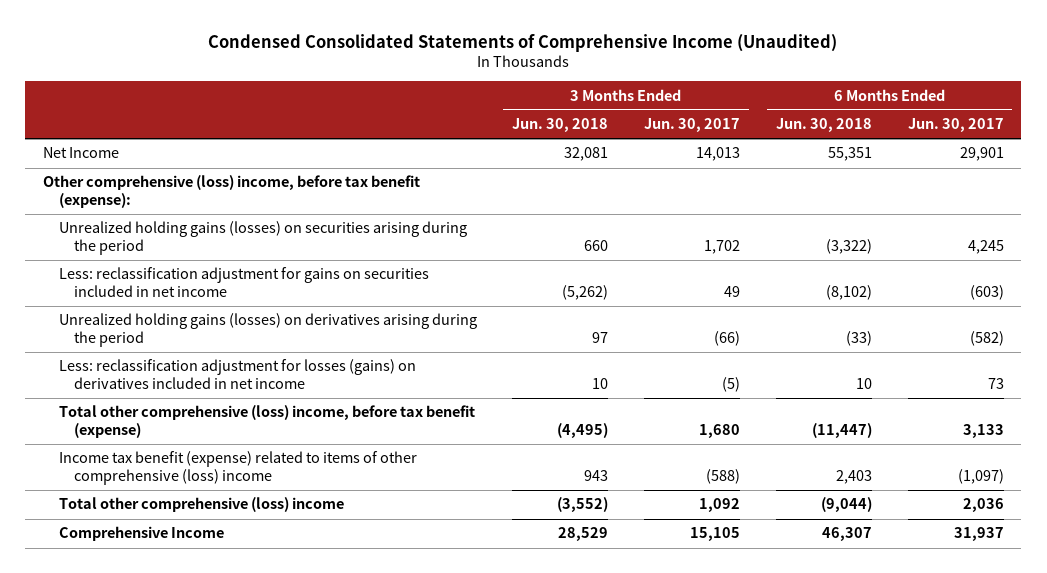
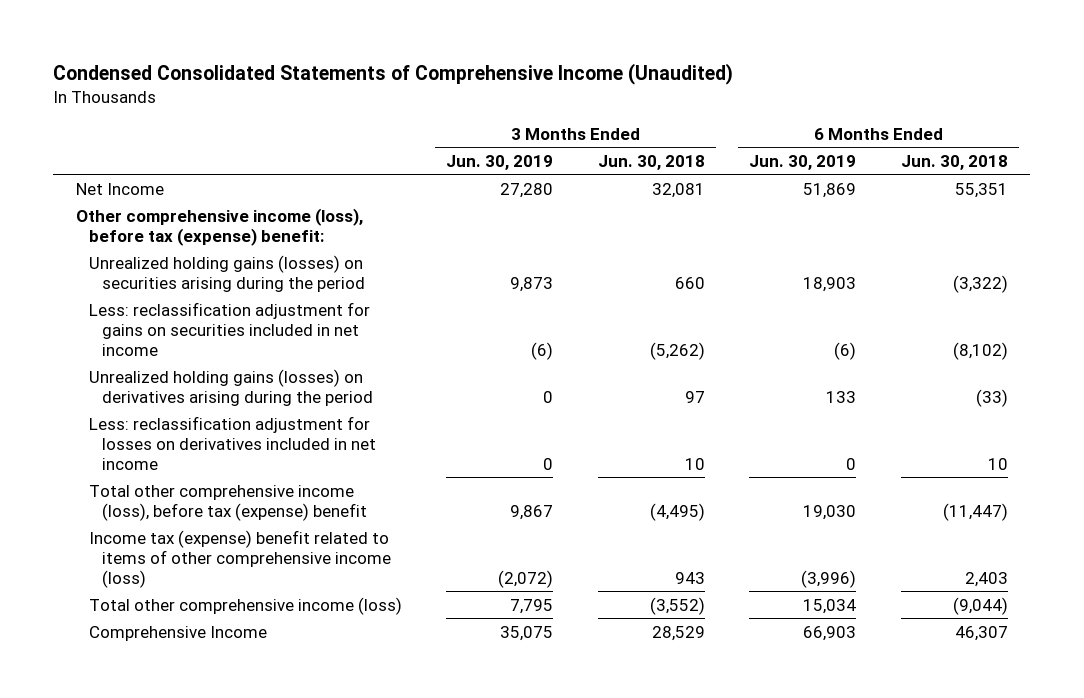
[644,118,741,133] Jun. 30, 2017 -> none
[907,118,1004,133] Jun. 30, 2017 -> none
none -> [446,154,554,170] Jun. 30, 2019
none -> [749,154,857,170] Jun. 30, 2019
[43,175,421,208] Other comprehensive (loss) income, before tax benefit (expense): -> [75,207,363,246] Other comprehensive income (loss), before tax (expense) benefit:
[58,359,416,389] Less: reclassification adjustment for losses (gains) on derivatives included in net income -> [88,415,376,470] Less: reclassification adjustment for losses on derivatives included in net income
[58,405,475,438] Total other comprehensive (loss) income, before tax benefit (expense) -> [88,484,367,521] Total other comprehensive income (loss), before tax (expense) benefit
[58,451,417,485] Income tax benefit (expense) related to items of other comprehensive (loss) income -> [88,529,391,588] Income tax (expense) benefit related to items of other comprehensive income (loss)
[58,497,344,513] Total other comprehensive (loss) income -> [88,596,402,615] Total other comprehensive income (loss)

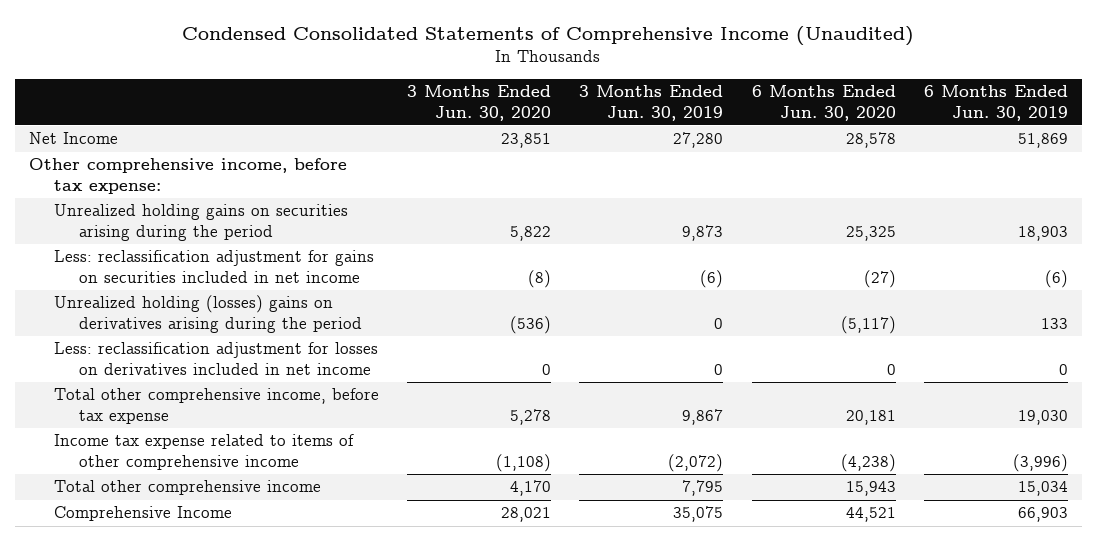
[597,154,705,170] Jun. 30, 2018 -> none
[901,154,1009,170] Jun. 30, 2018 -> none
none -> [407,85,552,121] 3 Months Ended Jun. 30, 2020
none -> [751,85,896,121] 6 Months Ended Jun. 30, 2020
[75,207,363,246] Other comprehensive income (loss), before tax (expense) benefit: -> [28,158,347,195] Other comprehensive income, before tax expense:
[88,254,365,292] Unrealized holding gains (losses) on securities arising during the period -> [53,204,348,242] Unrealized holding gains on securities arising during the period
[88,368,373,406] Unrealized holding gains (losses) on derivatives arising during the period -> [53,295,362,334] Unrealized holding (losses) gains on derivatives arising during the period
[88,484,367,521] Total other comprehensive income (loss), before tax (expense) benefit -> [53,388,379,425] Total other comprehensive income, before tax expense
[88,529,391,588] Income tax (expense) benefit related to items of other comprehensive income (loss) -> [53,434,354,471] Income tax expense related to items of other comprehensive income
[88,596,402,615] Total other comprehensive income (loss) -> [53,480,321,496] Total other comprehensive income

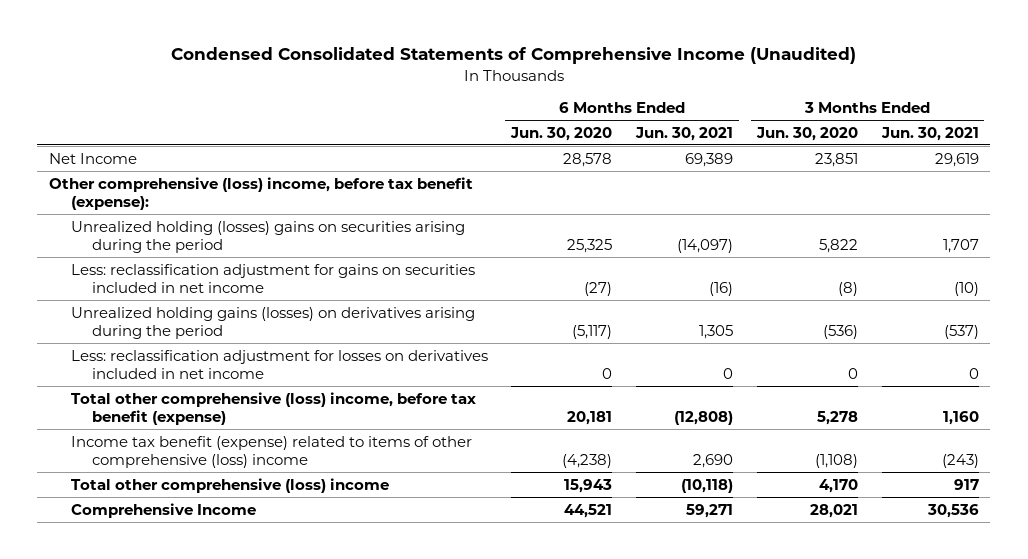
[579,85,724,121] 3 Months Ended Jun. 30, 2019 -> none
[923,85,1068,121] 6 Months Ended Jun. 30, 2019 -> none
none -> [635,126,734,141] Jun. 30, 2021
none -> [880,126,979,141] Jun. 30, 2021
[28,158,347,195] Other comprehensive income, before tax expense: -> [49,176,474,211] Other comprehensive (loss) income, before tax benefit (expense):
[53,204,348,242] Unrealized holding gains on securities arising during the period -> [70,220,465,254] Unrealized holding (losses) gains on securities arising during the period
[53,295,362,334] Unrealized holding (losses) gains on derivatives arising during the period -> [70,306,475,340] Unrealized holding gains (losses) on derivatives arising during the period
[53,388,379,425] Total other comprehensive income, before tax expense -> [70,391,476,426] Total other comprehensive (loss) income, before tax benefit (expense)
[53,434,354,471] Income tax expense related to items of other comprehensive income -> [70,435,472,469] Income tax benefit (expense) related to items of other comprehensive (loss) income
[53,480,321,496] Total other comprehensive income -> [70,477,389,493] Total other comprehensive (loss) income

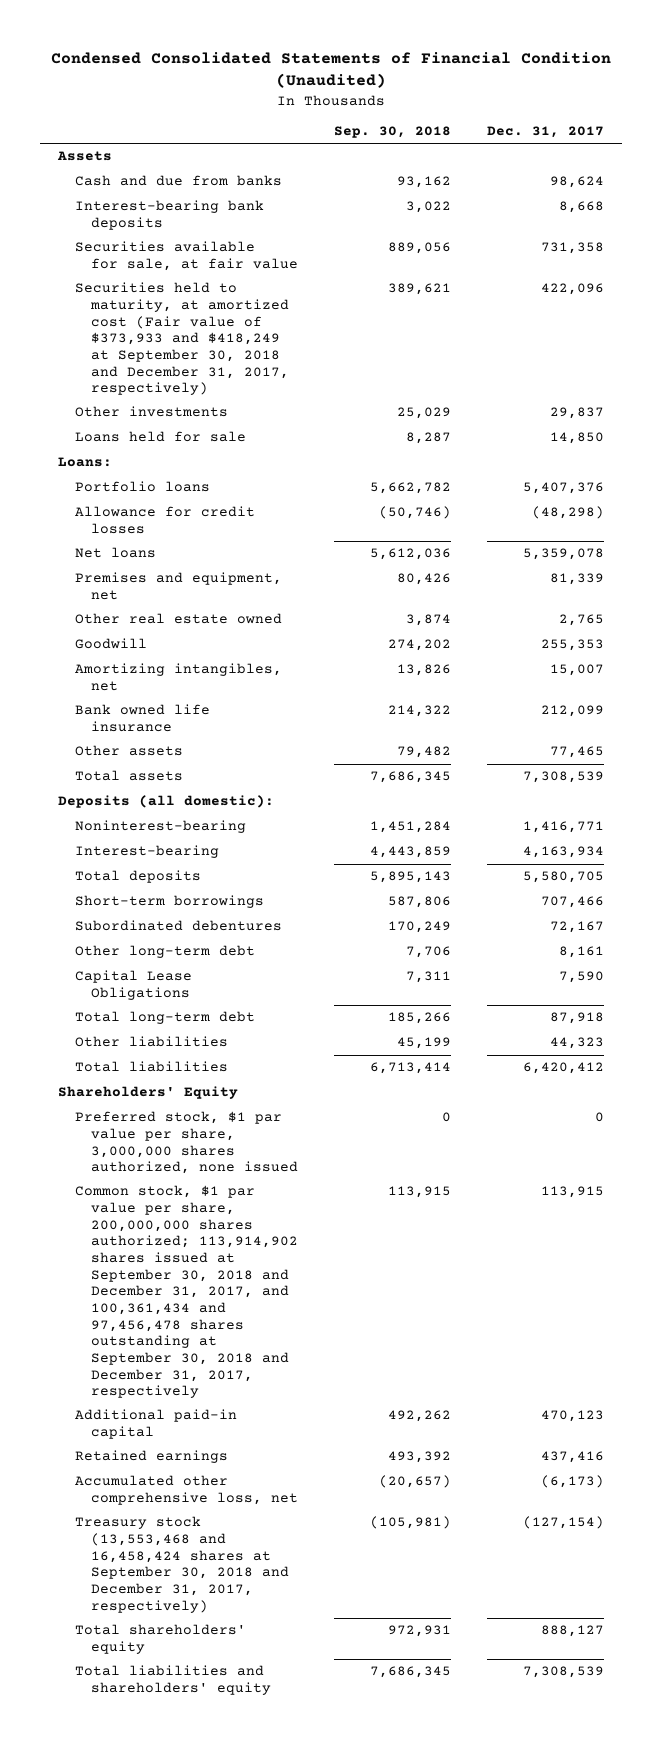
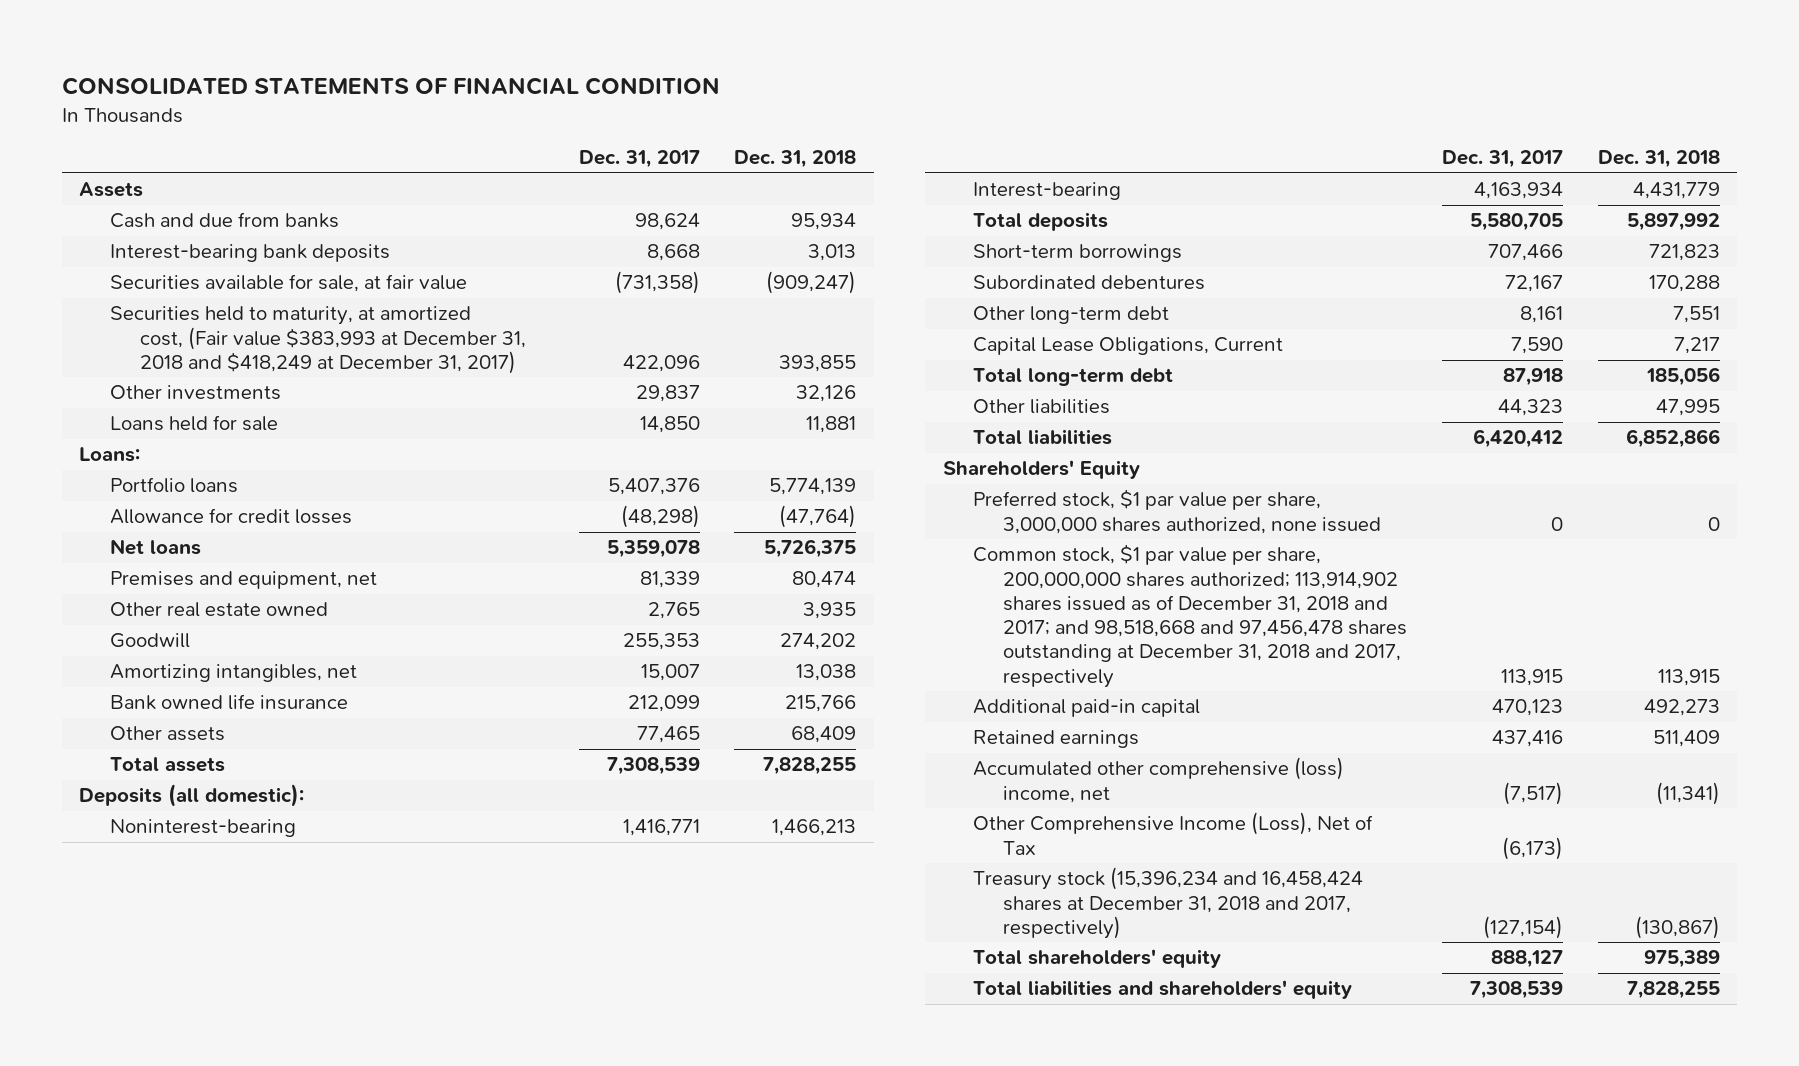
[51,51,612,89] Condensed Consolidated Statements of Financial Condition (Unaudited) -> [61,76,720,95] CONSOLIDATED STATEMENTS OF FINANCIAL CONDITION
[333,126,451,139] Sep. 30, 2018 -> none
none -> [734,150,857,169] Dec. 31, 2018
[541,242,605,255] 731,358 -> [614,271,700,295] (731,358)
[74,282,289,396] Securities held to maturity, at amortized cost (Fair value of $373,933 and $418,249 at September 30, 2018 and December 31, 2017, respectively) -> [109,306,526,374] Securities held to maturity, at amortized cost, (Fair value $383,993 at December 31, 2018 and $418,249 at December 31, 2017)
[74,970,192,1001] Capital Lease Obligations -> [972,337,1283,356] Capital Lease Obligations, Current
[74,1185,298,1399] Common stock, $1 par value per share, 200,000,000 shares authorized; 113,914,902 shares issued at September 30, 2018 and December 31, 2017, and 100,361,434 and 97,456,478 shares outstanding at September 30, 2018 and December 31, 2017, respectively -> [972,544,1407,688] Common stock, $1 par value per share, 200,000,000 shares authorized; 113,914,902 shares issued as of December 31, 2018 and 2017; and 98,518,668 and 97,456,478 shares outstanding at December 31, 2018 and 2017, respectively
[74,1475,298,1506] Accumulated other comprehensive loss, net -> [972,757,1344,803] Accumulated other comprehensive (loss) income, net
[541,1475,605,1489] (6,173) -> [1502,781,1563,805] (7,517)
none -> [972,812,1373,855] Other Comprehensive Income (Loss), Net of Tax
[74,1516,289,1613] Treasury stock (13,553,468 and 16,458,424 shares at September 30, 2018 and December 31, 2017, respectively) -> [972,867,1363,939] Treasury stock (15,396,234 and 16,458,424 shares at December 31, 2018 and 2017, respectively)

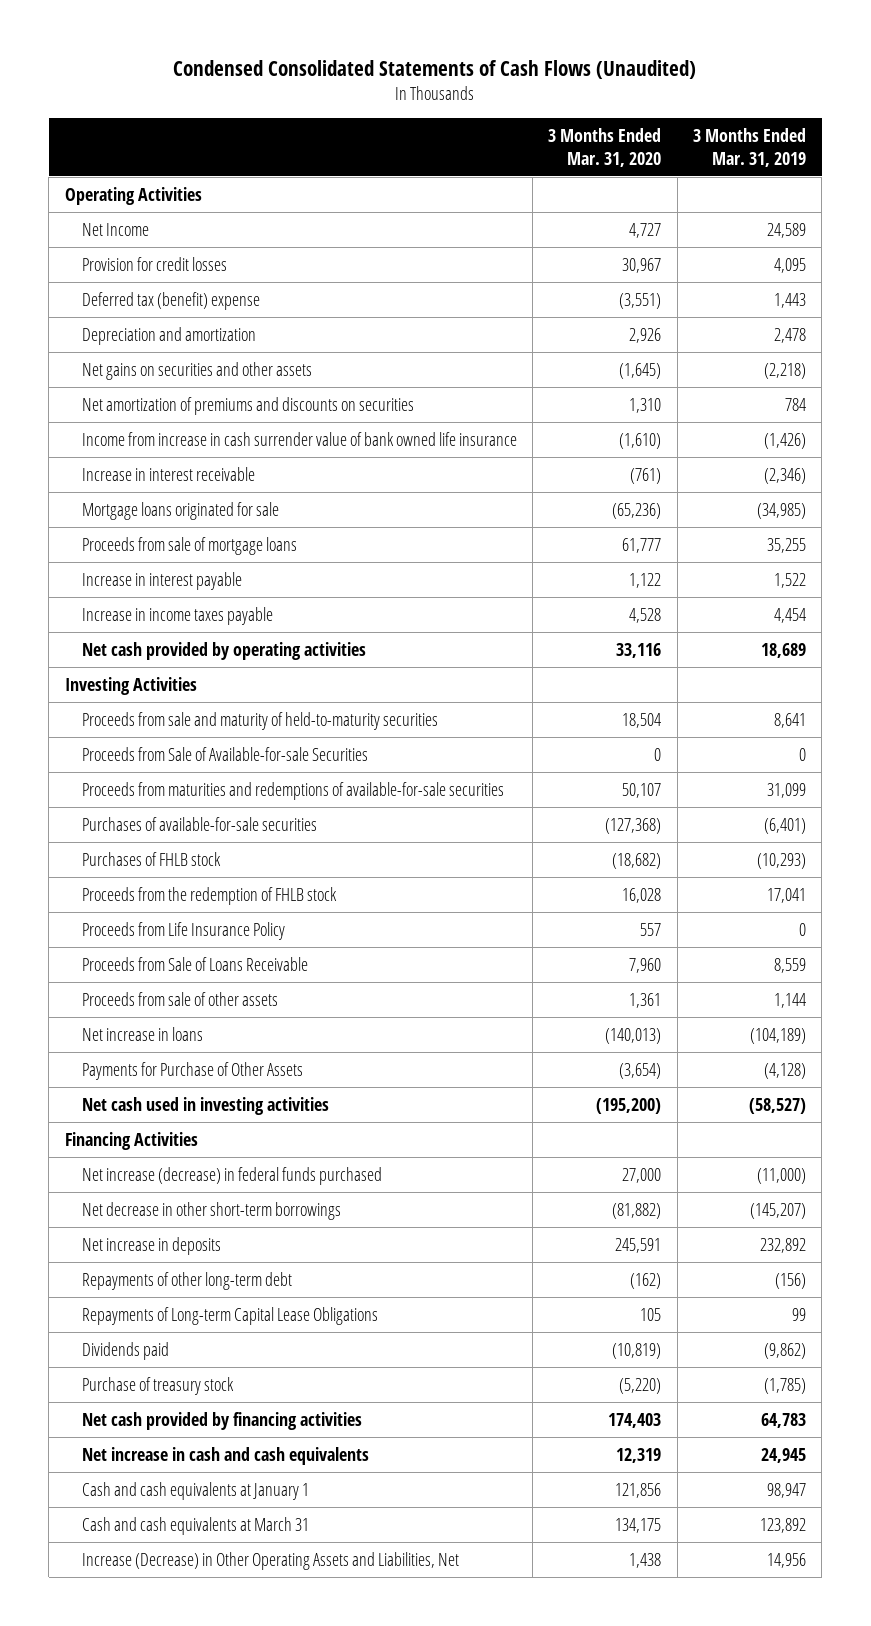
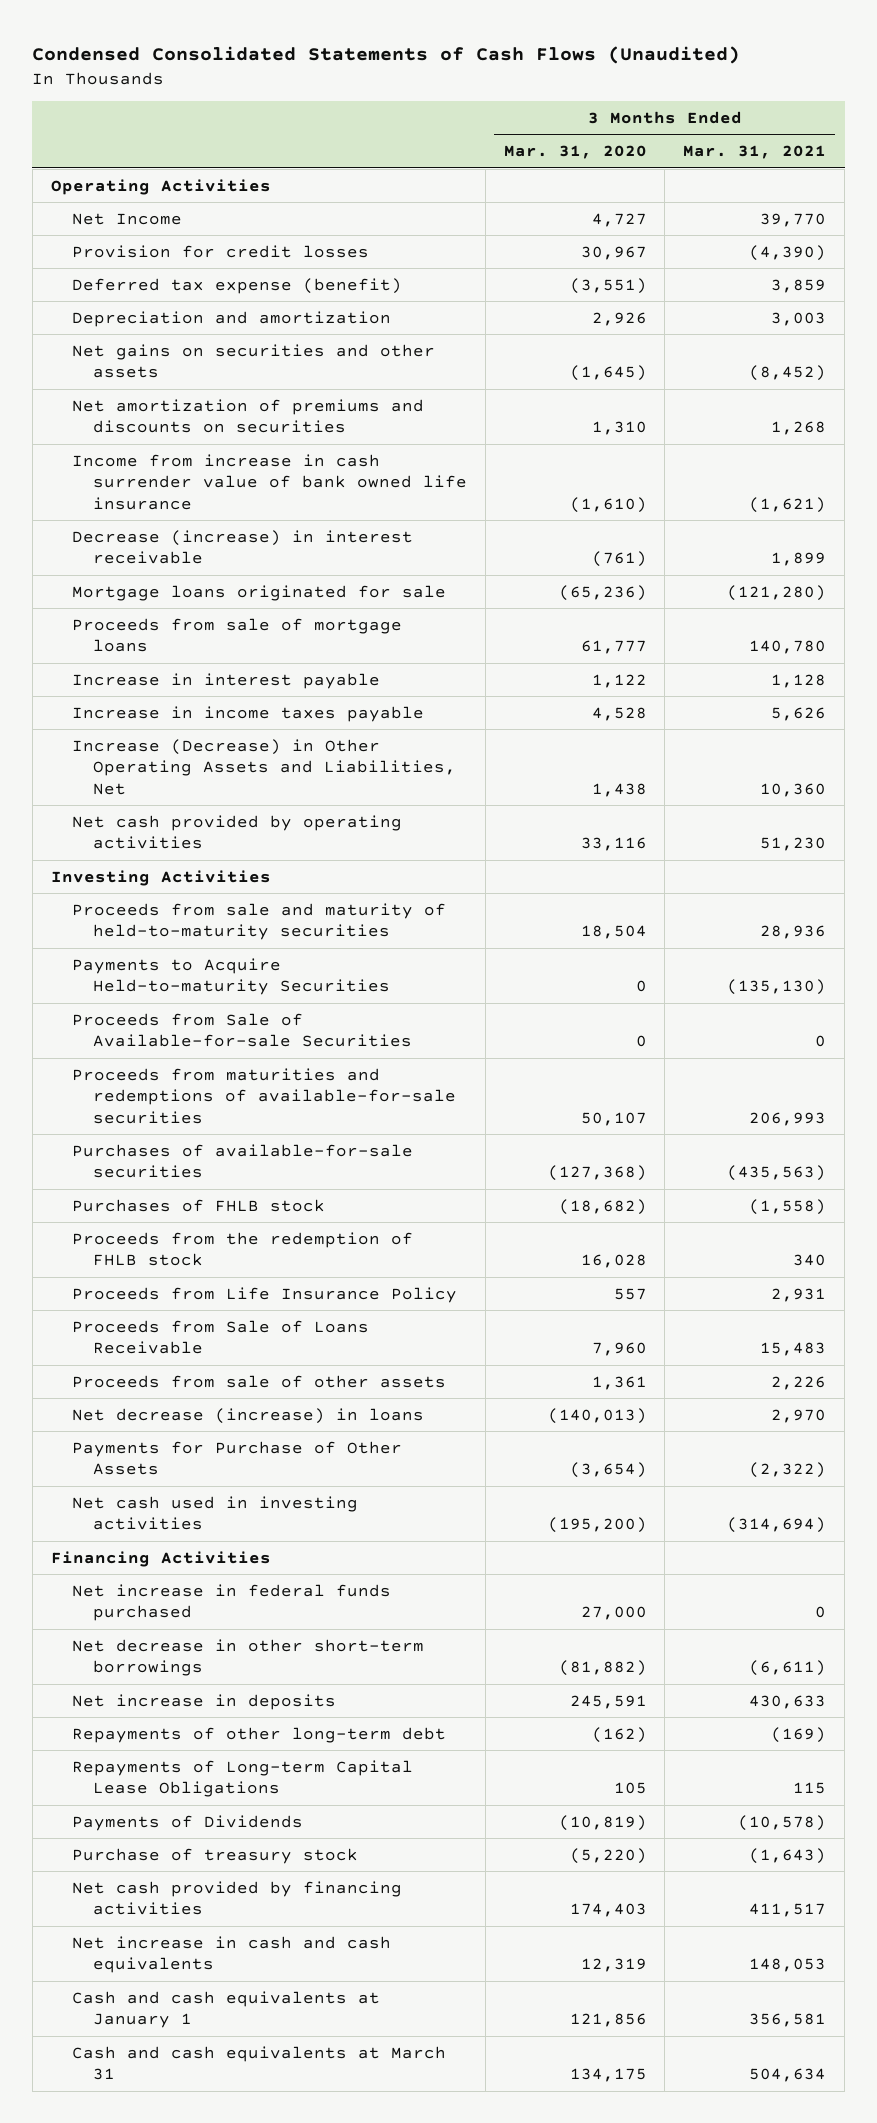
[693,127,807,167] 3 Months Ended Mar. 31, 2019 -> none
none -> [683,145,827,160] Mar. 31, 2021
[81,291,260,310] Deferred tax (benefit) expense -> [71,277,402,294] Deferred tax expense (benefit)
[81,466,255,481] Increase in interest receivable -> [71,529,413,565] Decrease (increase) in interest receivable
[81,1551,459,1570] Increase (Decrease) in Other Operating Assets and Liabilities, Net -> [71,738,456,795] Increase (Decrease) in Other Operating Assets and Liabilities, Net
none -> [71,957,390,996] Payments to Acquire Held-to-maturity Securities
[81,1026,203,1041] Net increase in loans -> [71,1407,424,1424] Net decrease (increase) in loans
[81,1166,382,1185] Net increase (decrease) in federal funds purchased -> [71,1583,391,1622] Net increase in federal funds purchased
[81,1341,169,1360] Dividends paid -> [71,1814,303,1831] Payments of Dividends

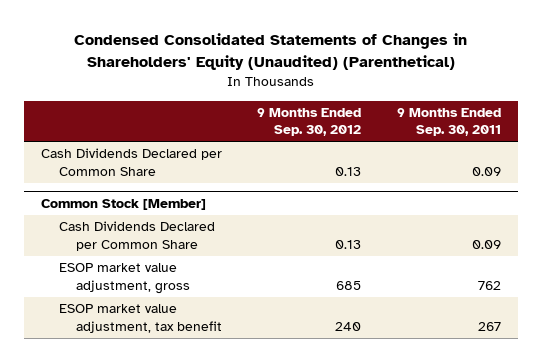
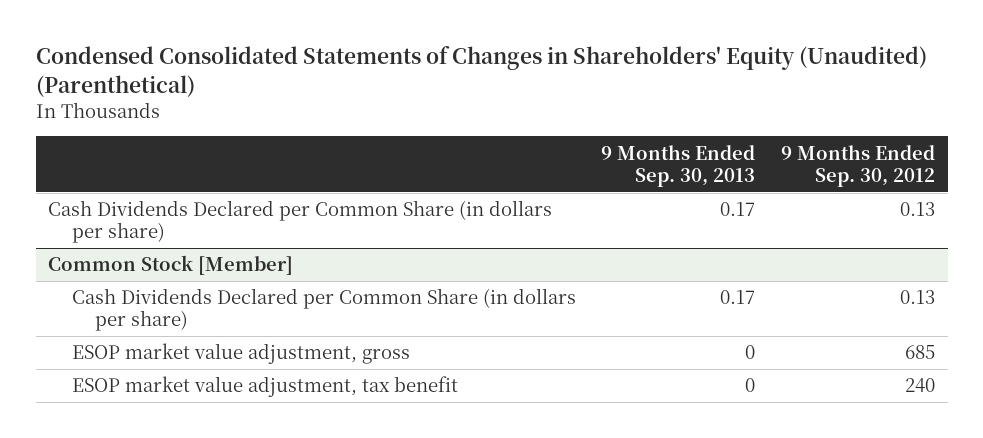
[396,107,501,137] 9 Months Ended Sep. 30, 2011 -> none
none -> [601,144,756,187] 9 Months Ended Sep. 30, 2013
[41,148,223,176] Cash Dividends Declared per Common Share -> [48,200,553,244] Cash Dividends Declared per Common Share (in dollars per share)
[58,221,215,251] Cash Dividends Declared per Common Share -> [71,288,576,332] Cash Dividends Declared per Common Share (in dollars per share)

